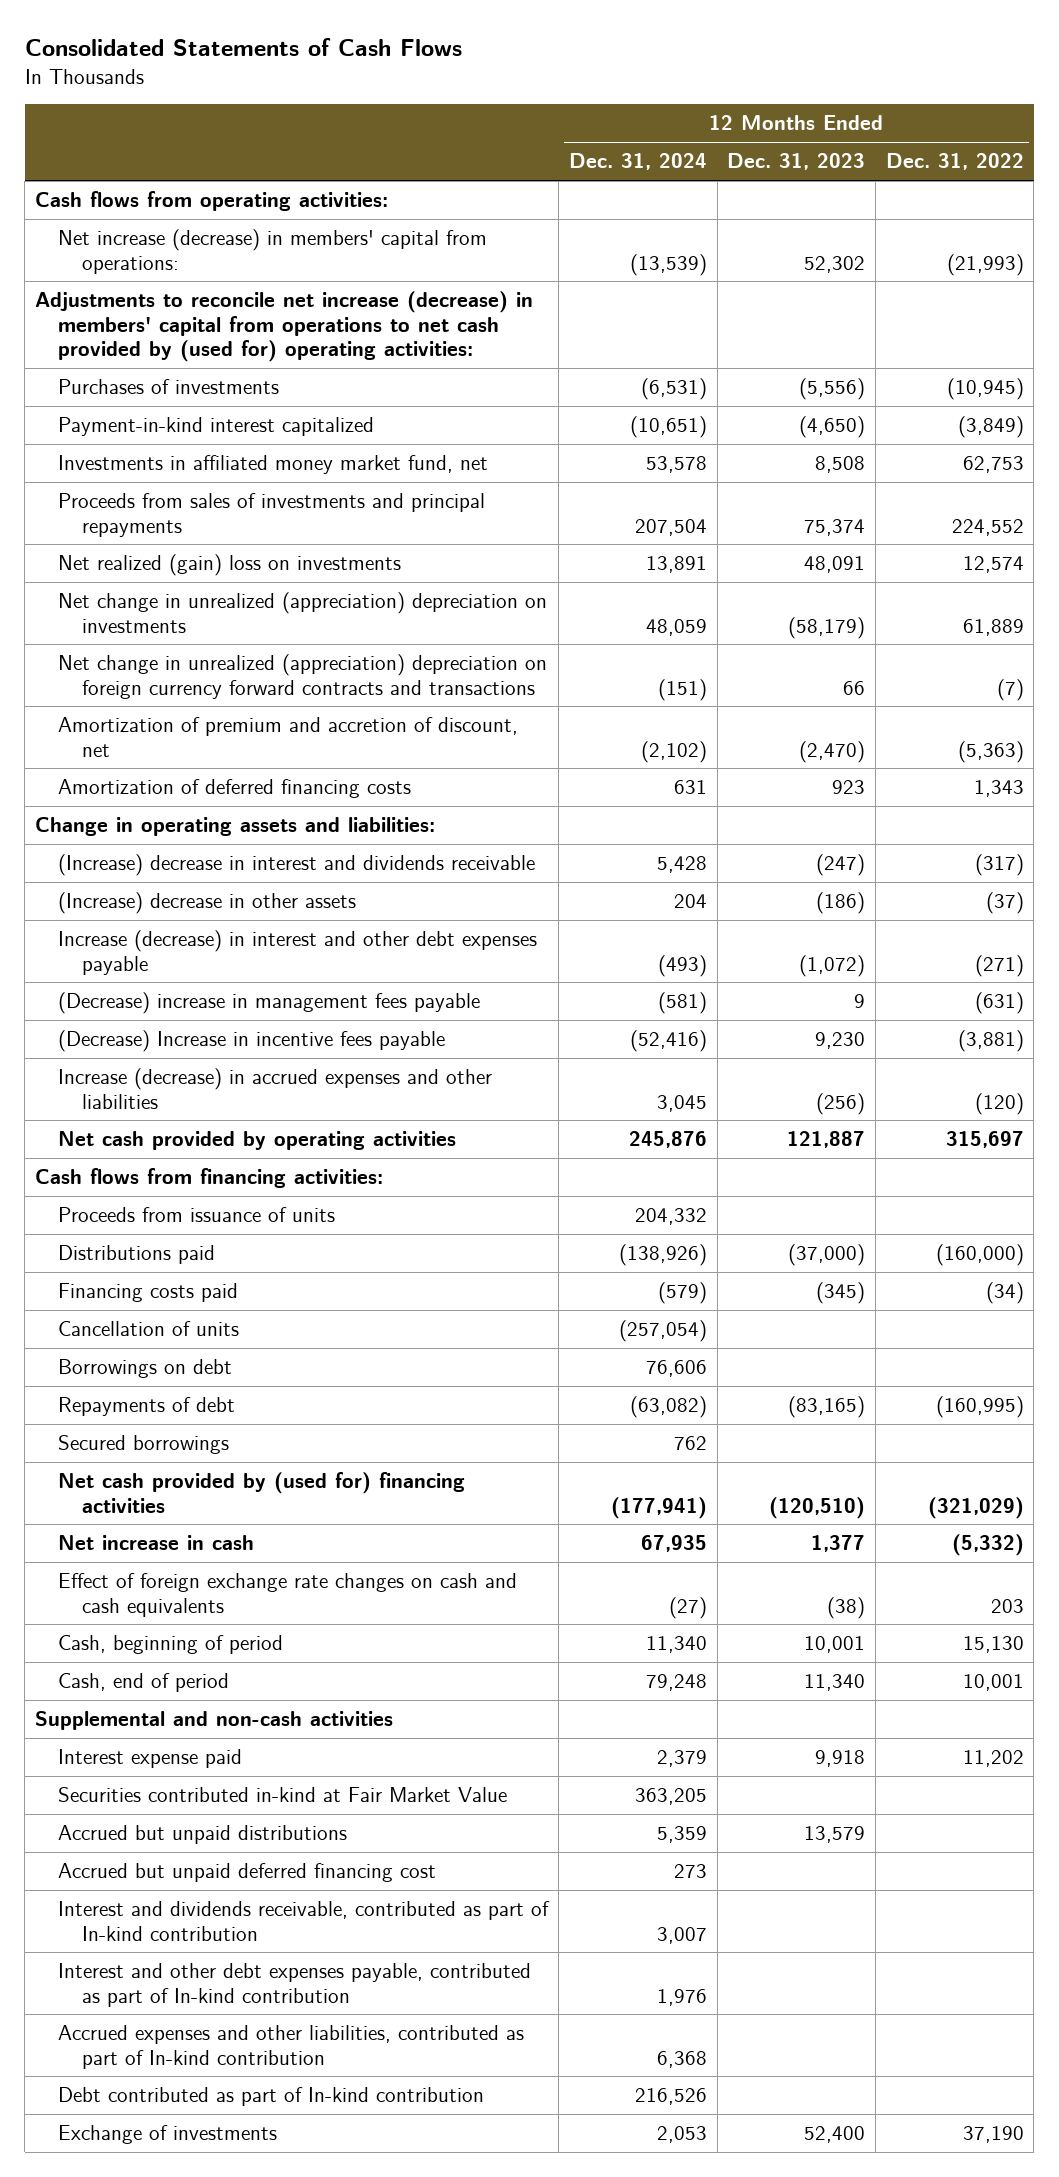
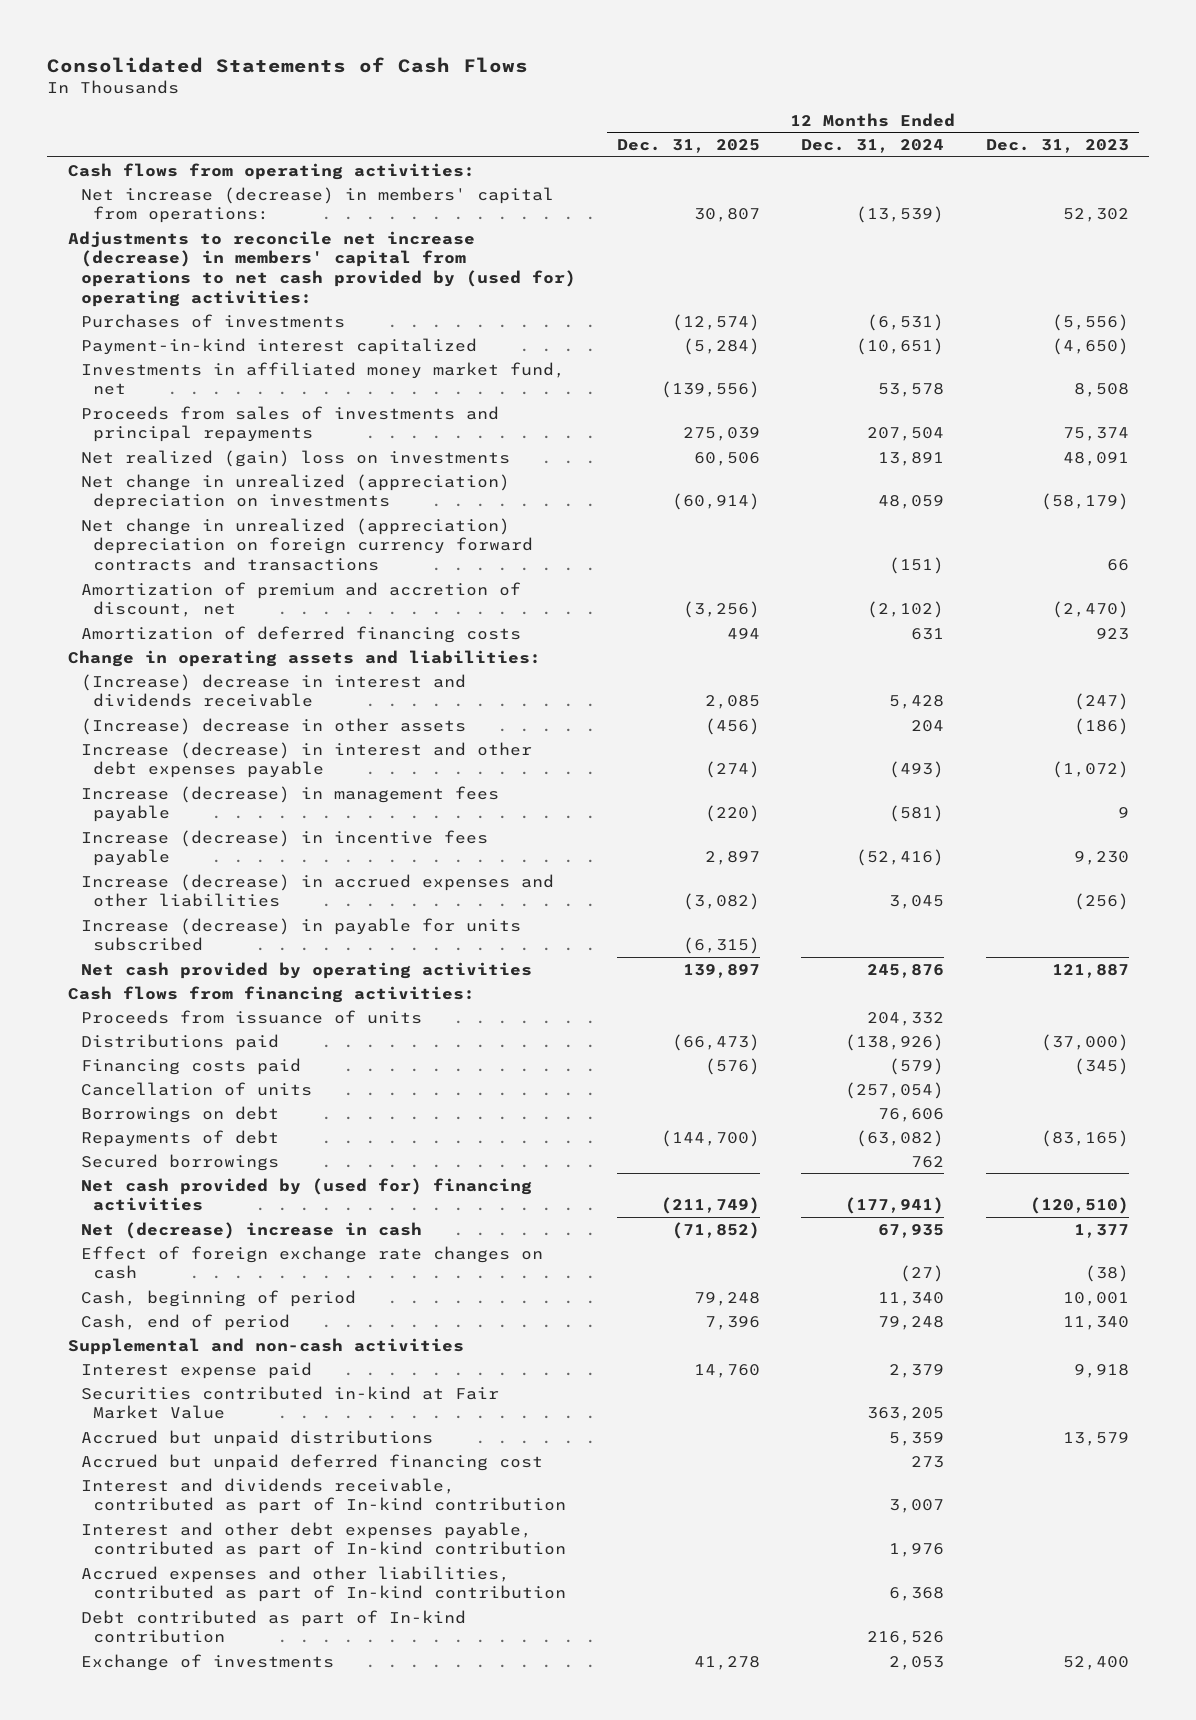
[885,153,1024,171] Dec. 31, 2022 -> none
none -> [616,139,760,154] Dec. 31, 2025
[58,992,481,1015] (Decrease) increase in management fees payable -> [80,785,499,823] Increase (decrease) in management fees payable
[58,1030,446,1053] (Decrease) Increase in incentive fees payable -> [80,829,488,867] Increase (decrease) in incentive fees payable
none -> [80,917,521,952] Increase (decrease) in payable for units subscribed
[58,1535,255,1551] Net increase in cash -> [80,1221,422,1239] Net (decrease) increase in cash
[58,1573,518,1617] Effect of foreign exchange rate changes on cash and cash equivalents -> [80,1245,543,1280] Effect of foreign exchange rate changes on cash

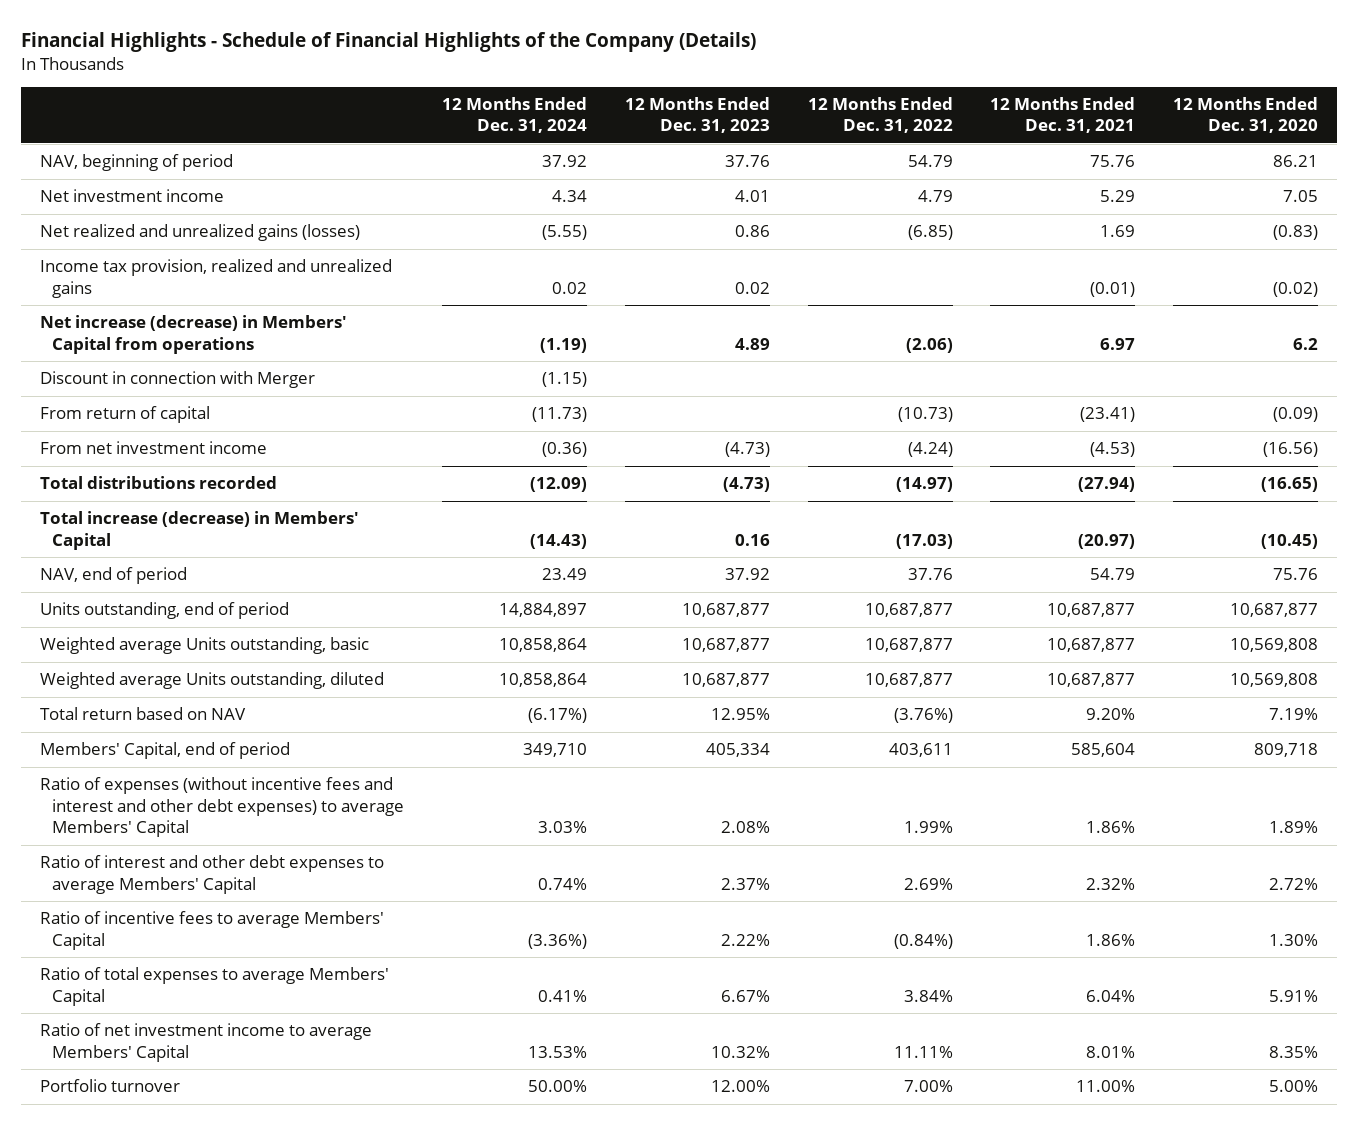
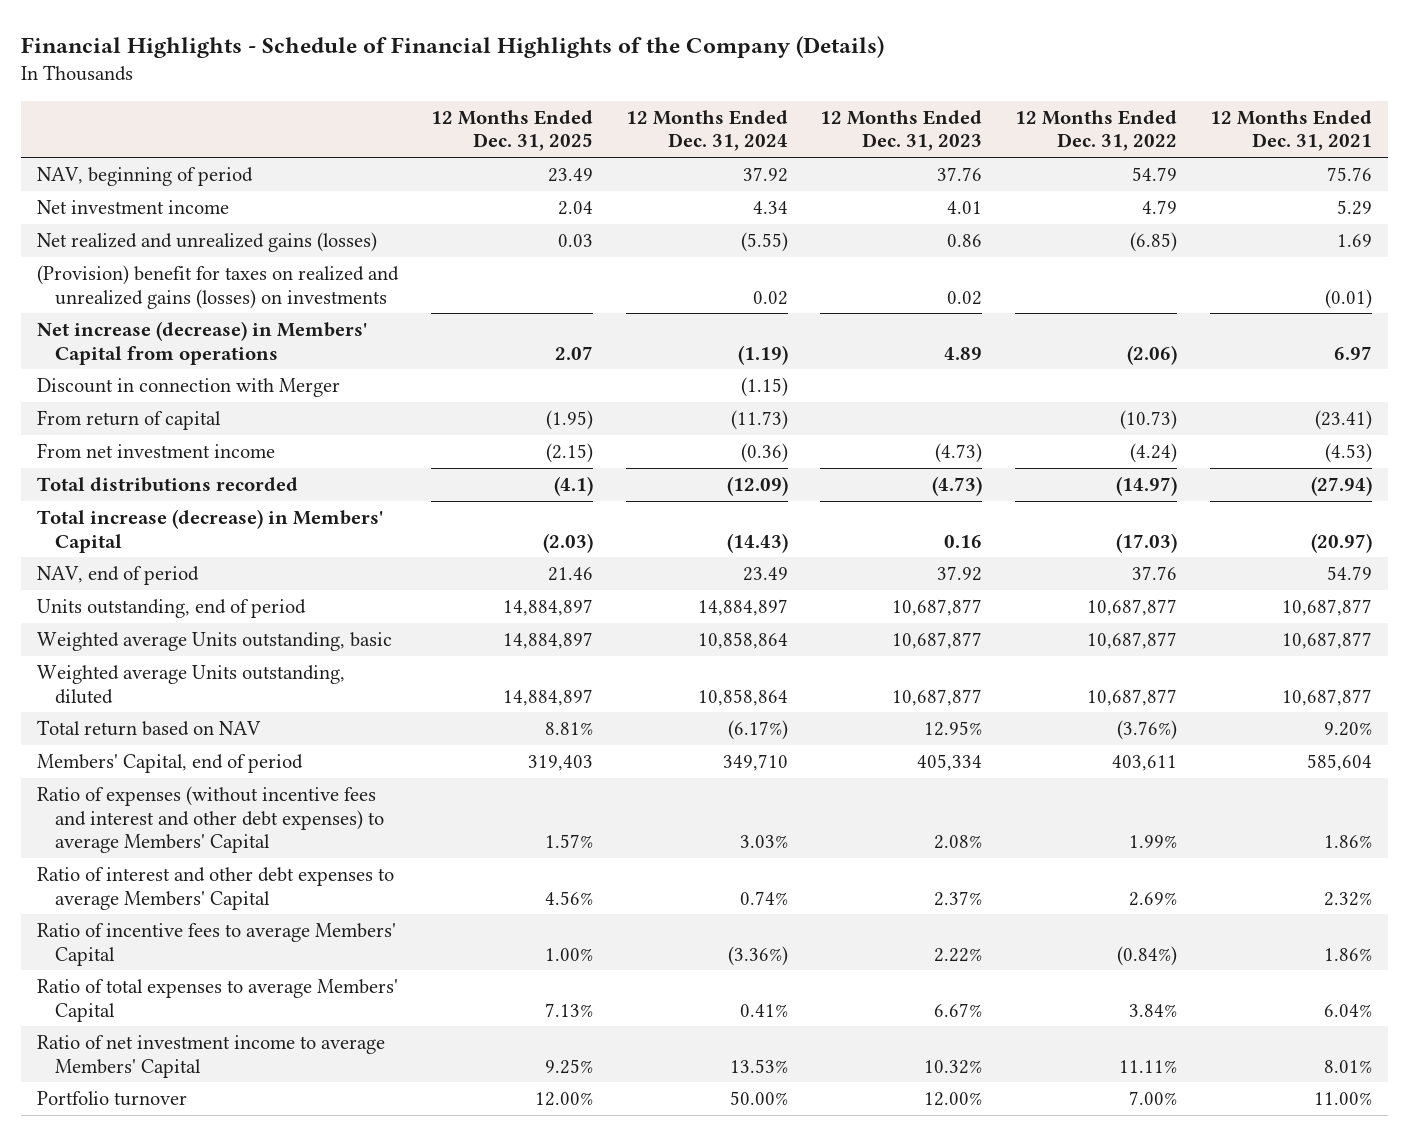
[1173,96,1319,134] 12 Months Ended Dec. 31, 2020 -> none
none -> [430,109,593,152] 12 Months Ended Dec. 31, 2025
[40,259,393,298] Income tax provision, realized and unrealized gains -> [37,264,400,309] (Provision) benefit for taxes on realized and unrealized gains (losses) on investments

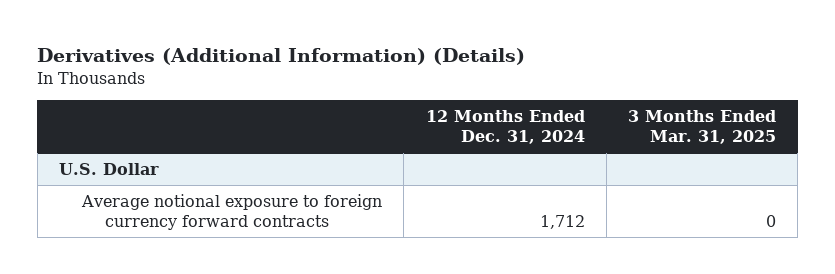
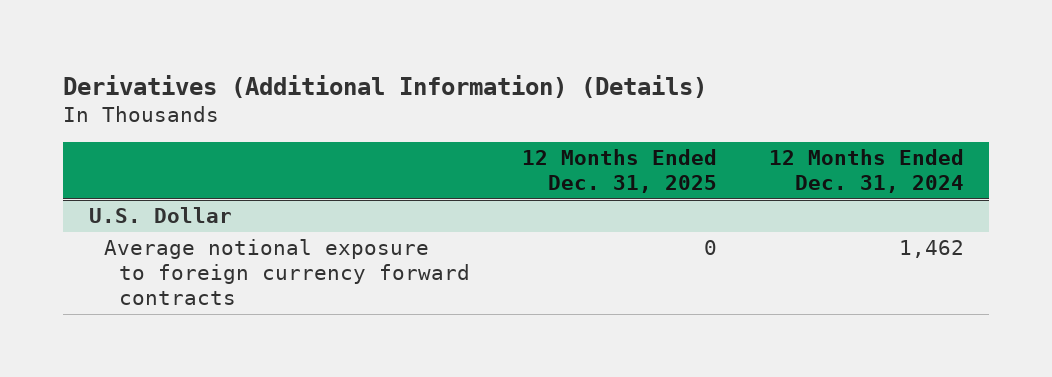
[627,109,776,145] 3 Months Ended Mar. 31, 2025 -> none
none -> [521,149,717,194] 12 Months Ended Dec. 31, 2025
[539,215,585,230] 1,712 -> [898,240,964,259] 1,462

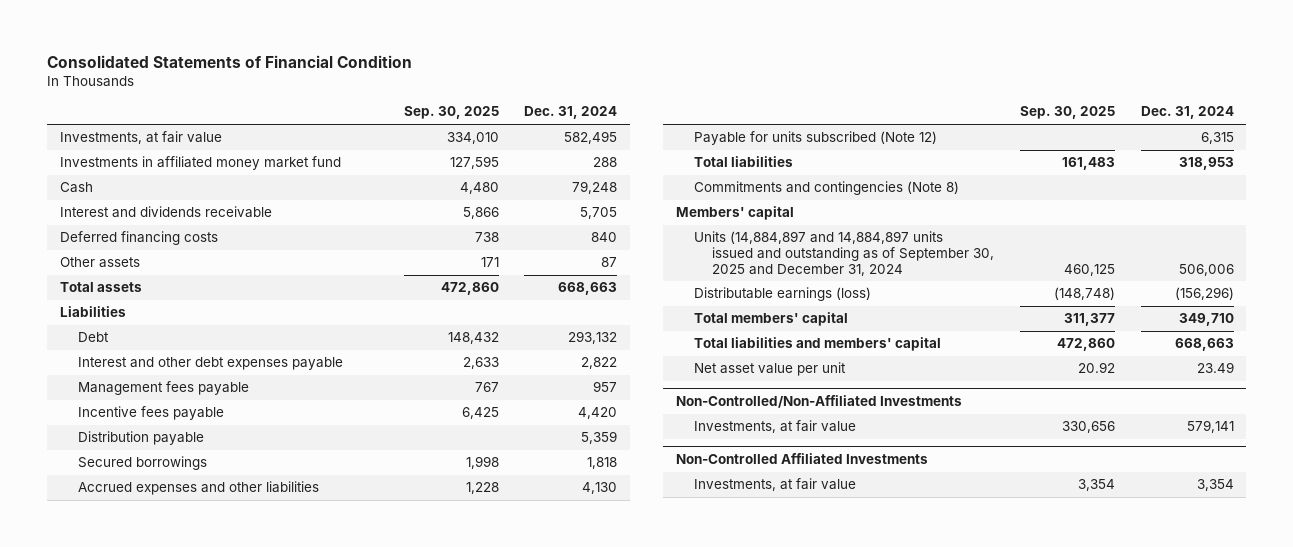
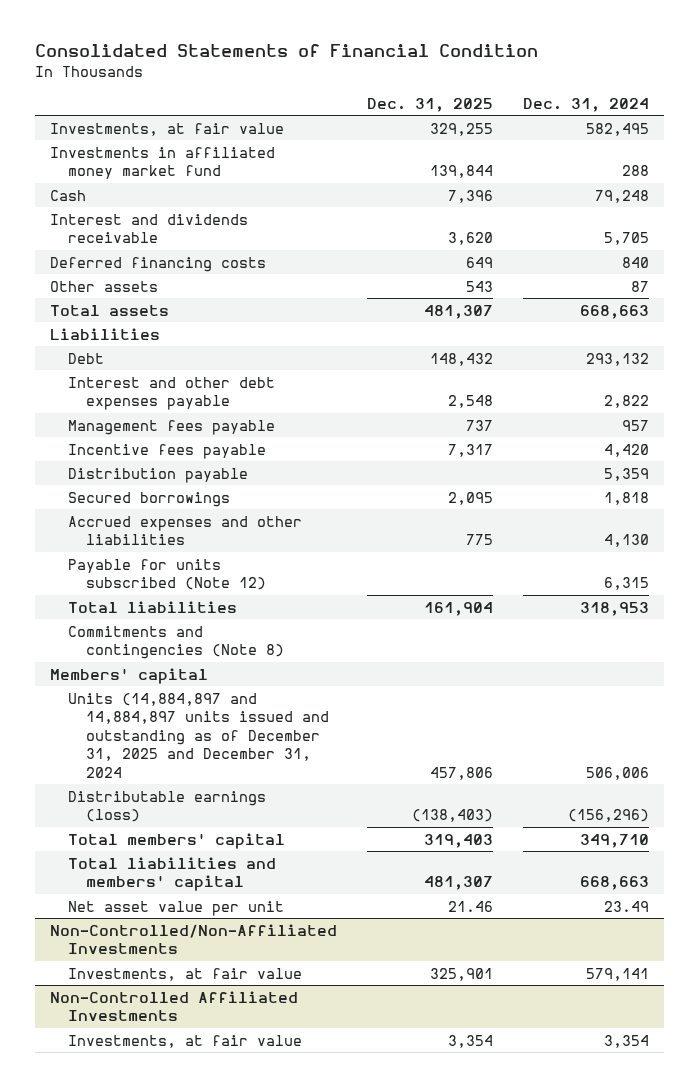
[403,106,499,120] Sep. 30, 2025 -> none
none -> [366,97,493,112] Dec. 31, 2025
[694,231,995,276] Units (14,884,897 and 14,884,897 units issued and outstanding as of September 30, 2025 and December 31, 2024 -> [67,692,329,778] Units (14,884,897 and 14,884,897 units issued and outstanding as of December 31, 2025 and December 31, 2024

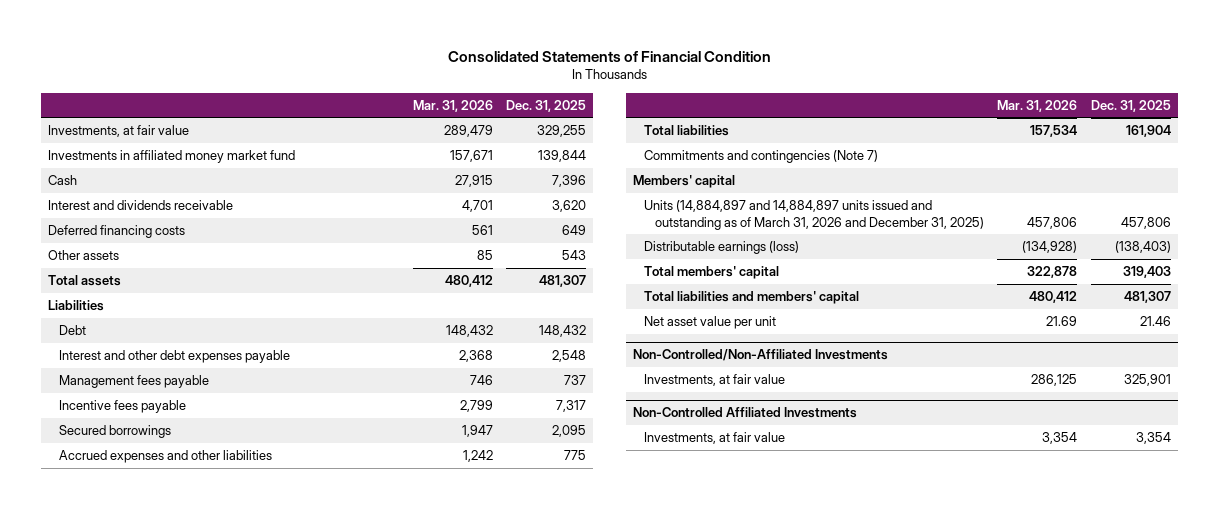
[522,97,649,112] Dec. 31, 2024 -> none
none -> [412,99,493,112] Mar. 31, 2026
[67,467,248,483] Distribution payable -> none
[67,558,266,591] Payable for units subscribed (Note 12) -> none
[67,625,284,660] Commitments and contingencies (Note 8) -> [643,150,878,164] Commitments and contingencies (Note 7)
[67,692,329,778] Units (14,884,897 and 14,884,897 units issued and outstanding as of December 31, 2025 and December 31, 2024 -> [643,200,984,230] Units (14,884,897 and 14,884,897 units issued and outstanding as of March 31, 2026 and December 31, 2025)

